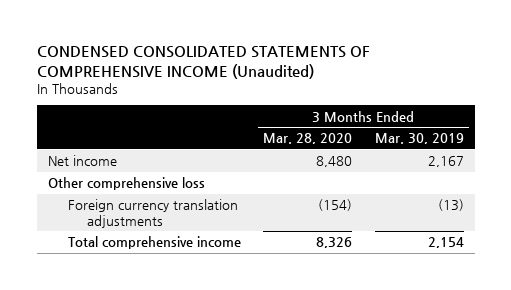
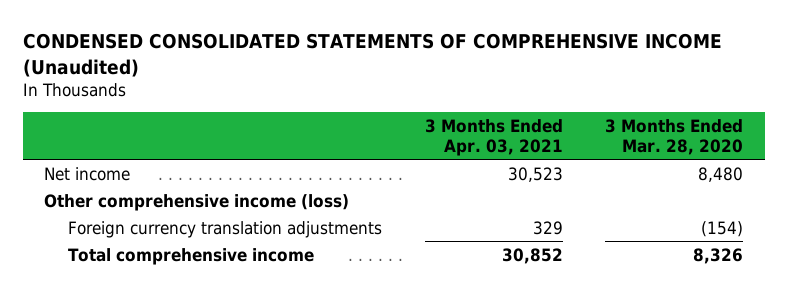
[374,133,464,145] Mar. 30, 2019 -> none
none -> [424,118,563,156] 3 Months Ended Apr. 03, 2021
[47,177,205,191] Other comprehensive loss -> [44,193,350,211] Other comprehensive income (loss)

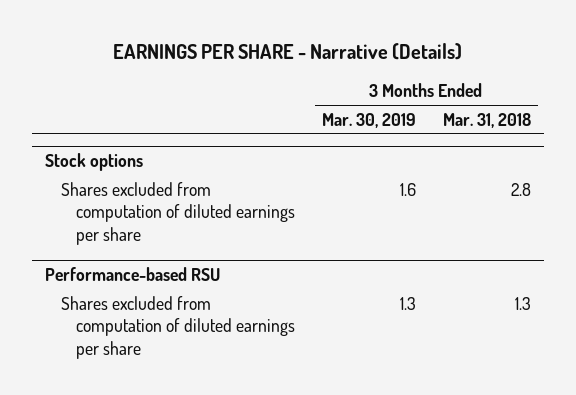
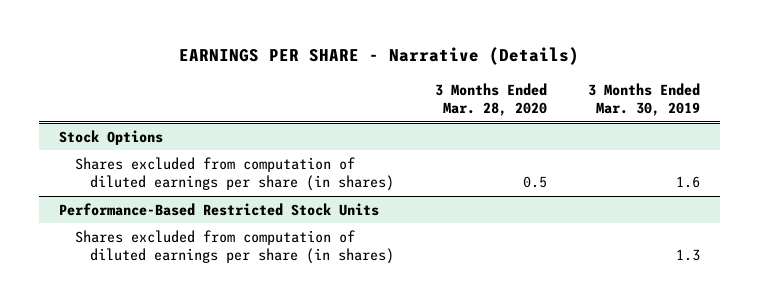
[442,112,531,128] Mar. 31, 2018 -> none
none -> [435,82,548,117] 3 Months Ended Mar. 28, 2020
[45,152,144,171] Stock options -> [58,129,163,145] Stock Options
[60,181,296,245] Shares excluded from computation of diluted earnings per share -> [74,156,395,192] Shares excluded from computation of diluted earnings per share (in shares)
[45,266,221,281] Performance-based RSU -> [58,202,379,216] Performance-Based Restricted Stock Units
[60,295,296,359] Shares excluded from computation of diluted earnings per share -> [74,229,395,265] Shares excluded from computation of diluted earnings per share (in shares)

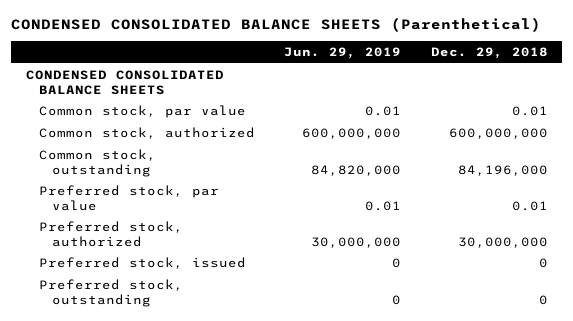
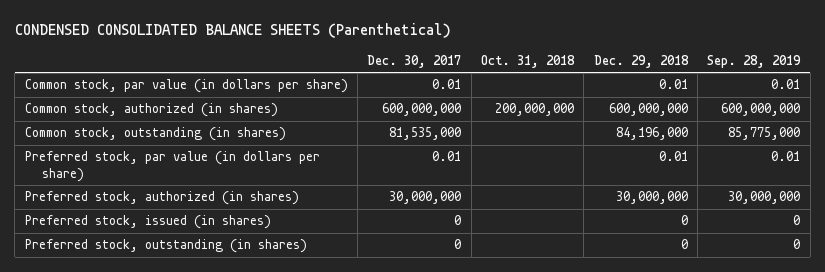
[284,46,402,59] Jun. 29, 2019 -> none
none -> [367,54,462,68] Dec. 30, 2017
none -> [480,54,575,68] Oct. 31, 2018
none -> [707,54,802,68] Sep. 28, 2019
[25,69,224,95] CONDENSED CONSOLIDATED BALANCE SHEETS -> none
[38,104,246,118] Common stock, par value -> [24,79,348,94] Common stock, par value (in dollars per share)
[38,126,255,139] Common stock, authorized -> [24,103,278,118] Common stock, authorized (in shares)
[38,148,156,177] Common stock, outstanding -> [24,127,286,142] Common stock, outstanding (in shares)
[38,184,219,211] Preferred stock, par value -> [24,151,320,183] Preferred stock, par value (in dollars per share)
[38,220,183,247] Preferred stock, authorized -> [24,191,299,206] Preferred stock, authorized (in shares)
[38,256,246,269] Preferred stock, issued -> [24,215,271,230] Preferred stock, issued (in shares)
[38,278,183,307] Preferred stock, outstanding -> [24,239,307,254] Preferred stock, outstanding (in shares)

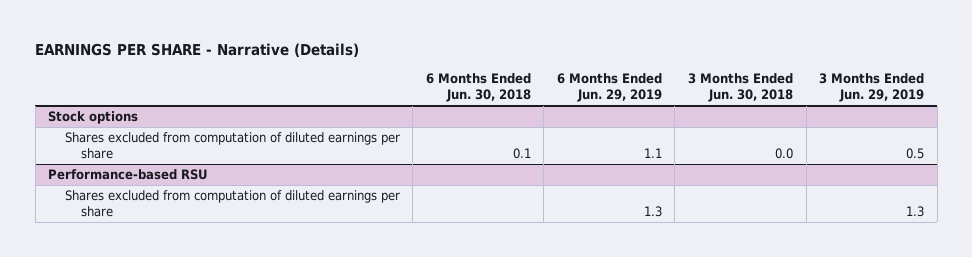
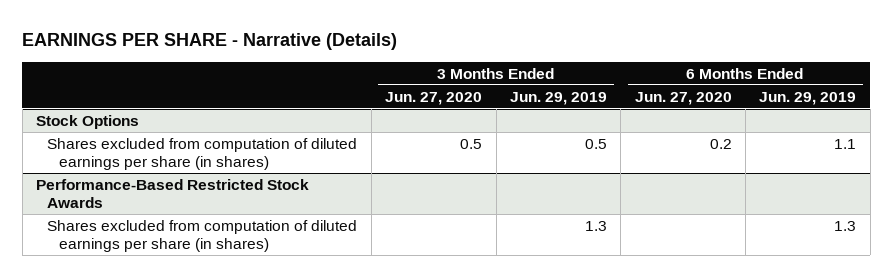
[425,73,531,103] 6 Months Ended Jun. 30, 2018 -> none
[688,73,794,103] 3 Months Ended Jun. 30, 2018 -> none
none -> [385,91,483,105] Jun. 27, 2020
none -> [634,91,732,105] Jun. 27, 2020
[48,111,139,125] Stock options -> [36,114,140,129] Stock Options
[64,132,400,160] Shares excluded from computation of diluted earnings per share -> [47,137,358,171] Shares excluded from computation of diluted earnings per share (in shares)
[48,169,209,181] Performance-based RSU -> [36,178,310,209] Performance-Based Restricted Stock Awards
[64,190,400,218] Shares excluded from computation of diluted earnings per share -> [47,219,358,253] Shares excluded from computation of diluted earnings per share (in shares)

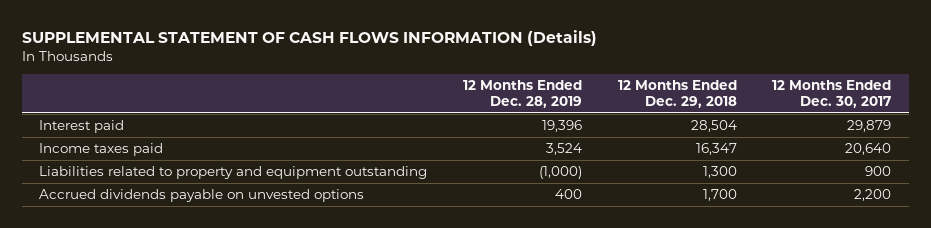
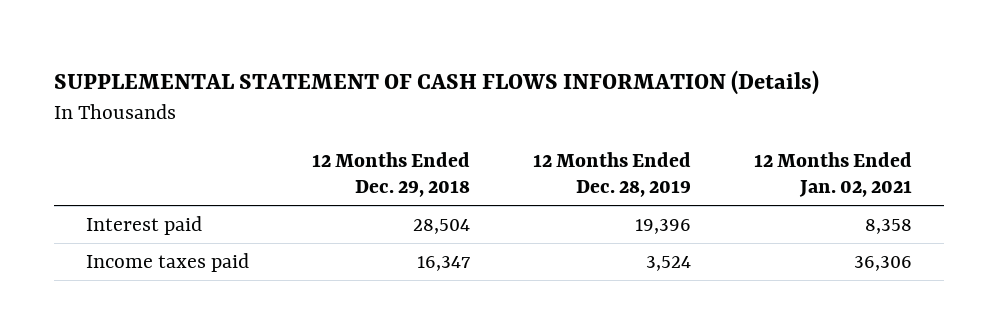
[772,80,892,108] 12 Months Ended Dec. 30, 2017 -> none
none -> [754,151,913,198] 12 Months Ended Jan. 02, 2021
[39,166,428,180] Liabilities related to property and equipment outstanding -> none
[39,189,365,203] Accrued dividends payable on unvested options -> none

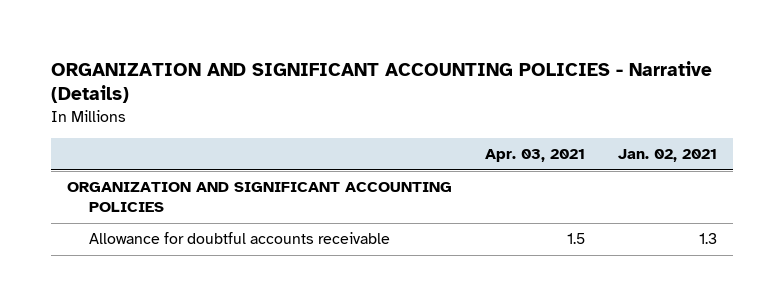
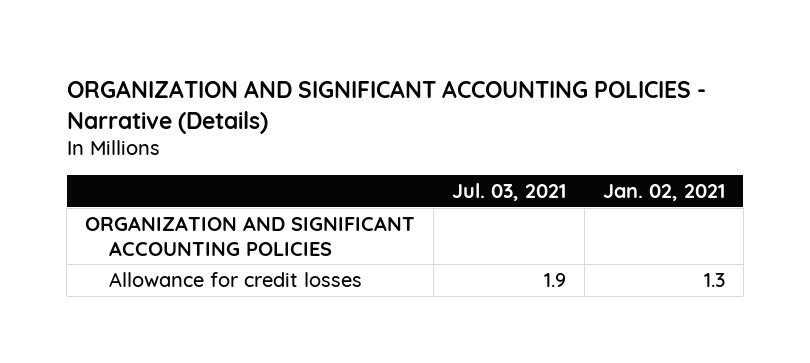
[485,149,586,163] Apr. 03, 2021 -> none
none -> [452,183,567,202] Jul. 03, 2021
[89,232,391,245] Allowance for doubtful accounts receivable -> [108,271,362,287] Allowance for credit losses

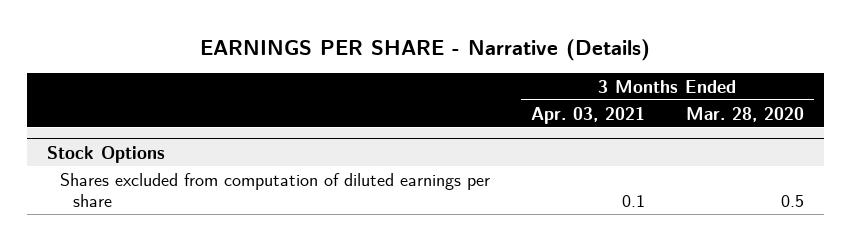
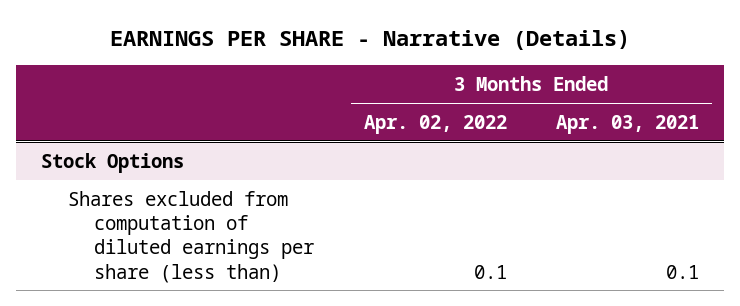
[685,106,804,122] Mar. 28, 2020 -> none
none -> [363,114,507,134] Apr. 02, 2022
[60,172,491,208] Shares excluded from computation of diluted earnings per share -> [67,190,315,283] Shares excluded from computation of diluted earnings per share (less than)

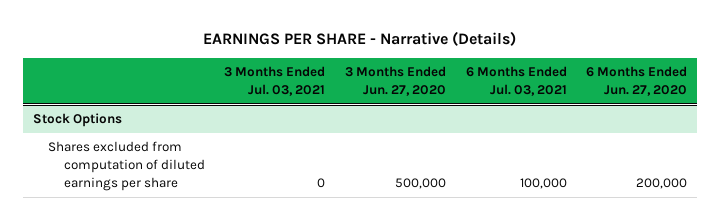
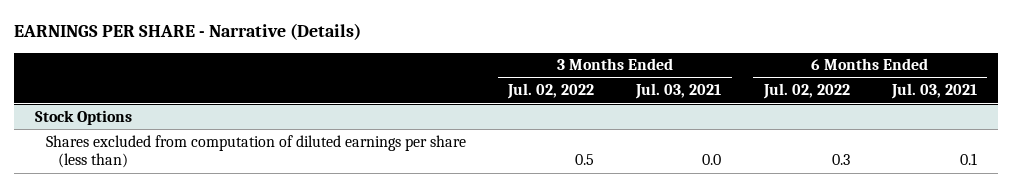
[345,66,447,97] 3 Months Ended Jun. 27, 2020 -> none
[586,66,688,97] 6 Months Ended Jun. 27, 2020 -> none
none -> [507,83,595,100] Jul. 02, 2022
none -> [762,83,850,100] Jul. 02, 2022
[48,141,205,191] Shares excluded from computation of diluted earnings per share -> [46,134,467,169] Shares excluded from computation of diluted earnings per share (less than)
[317,177,326,188] 0 -> [702,154,722,166] 0.0
[519,177,567,189] 100,000 -> [959,153,977,166] 0.1

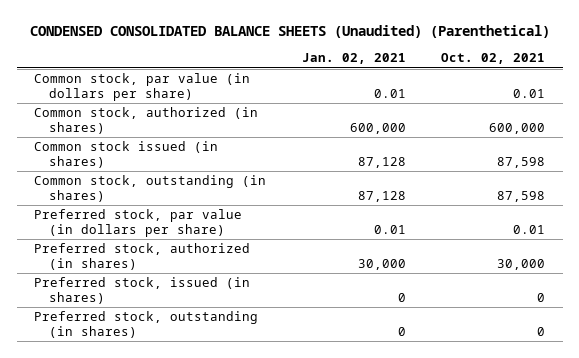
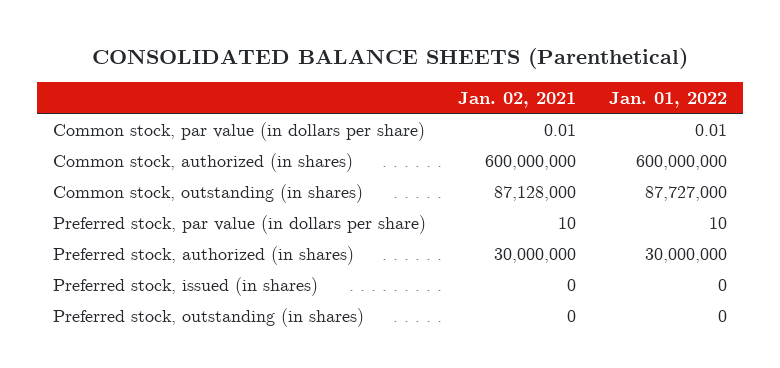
[29,24,550,38] CONDENSED CONSOLIDATED BALANCE SHEETS (Unaudited) (Parenthetical) -> [91,48,688,70] CONSOLIDATED BALANCE SHEETS (Parenthetical)
[441,53,546,65] Oct. 02, 2021 -> none
none -> [608,91,727,108] Jan. 01, 2022
[34,141,219,168] Common stock issued (in shares) -> none
[349,122,406,134] 600,000 -> [485,154,577,170] 600,000,000
[357,190,406,202] 87,128 -> [494,185,577,201] 87,128,000
[373,224,406,234] 0.01 -> [558,216,577,229] 10
[357,258,406,270] 30,000 -> [494,247,577,263] 30,000,000

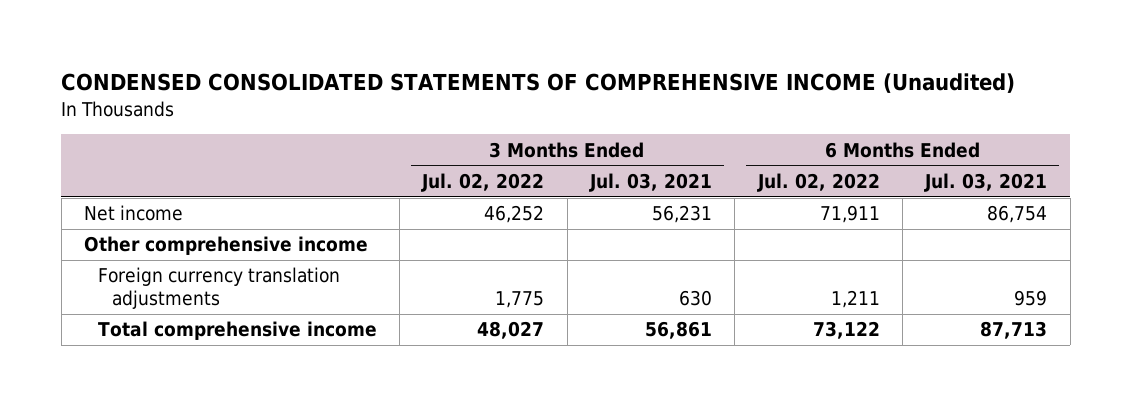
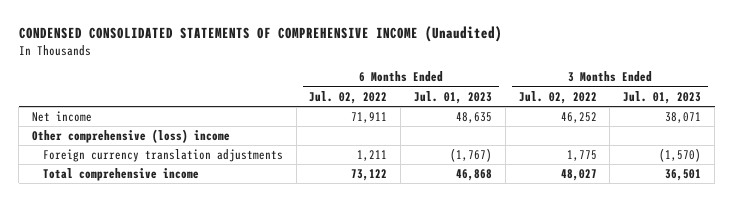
[589,172,713,192] Jul. 03, 2021 -> none
[924,172,1048,192] Jul. 03, 2021 -> none
none -> [414,90,493,104] Jul. 01, 2023
none -> [623,90,702,104] Jul. 01, 2023
[84,236,369,256] Other comprehensive income -> [31,129,230,144] Other comprehensive (loss) income

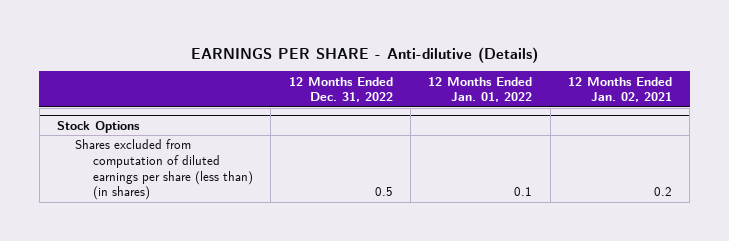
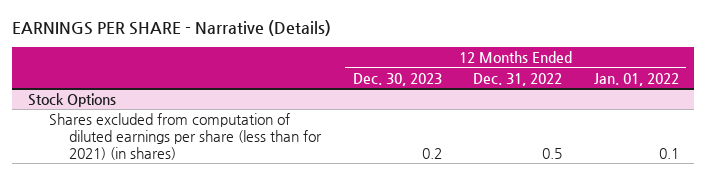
[190,46,538,63] EARNINGS PER SHARE - Anti-dilutive (Details) -> [11,20,331,37] EARNINGS PER SHARE - Narrative (Details)
[568,76,673,103] 12 Months Ended Jan. 02, 2021 -> none
none -> [352,72,442,86] Dec. 30, 2023
[75,139,254,201] Shares excluded from computation of diluted earnings per share (less than) (in shares) -> [48,113,323,160] Shares excluded from computation of diluted earnings per share (less than for 2021) (in shares)

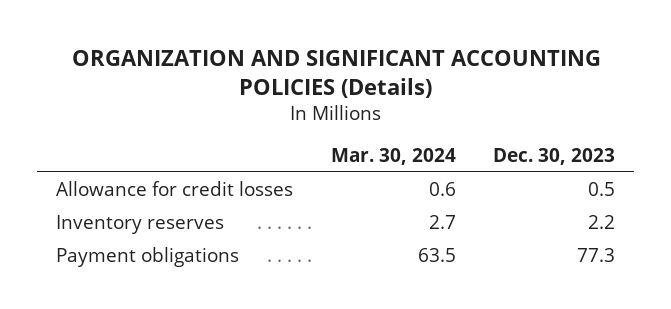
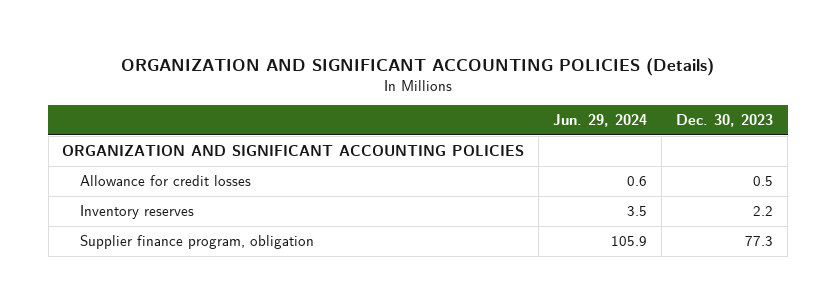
[330,147,456,165] Mar. 30, 2024 -> none
none -> [553,114,648,128] Jun. 29, 2024
none -> [62,144,525,156] ORGANIZATION AND SIGNIFICANT ACCOUNTING POLICIES
[55,247,239,268] Payment obligations -> [80,234,315,249] Supplier finance program, obligation

